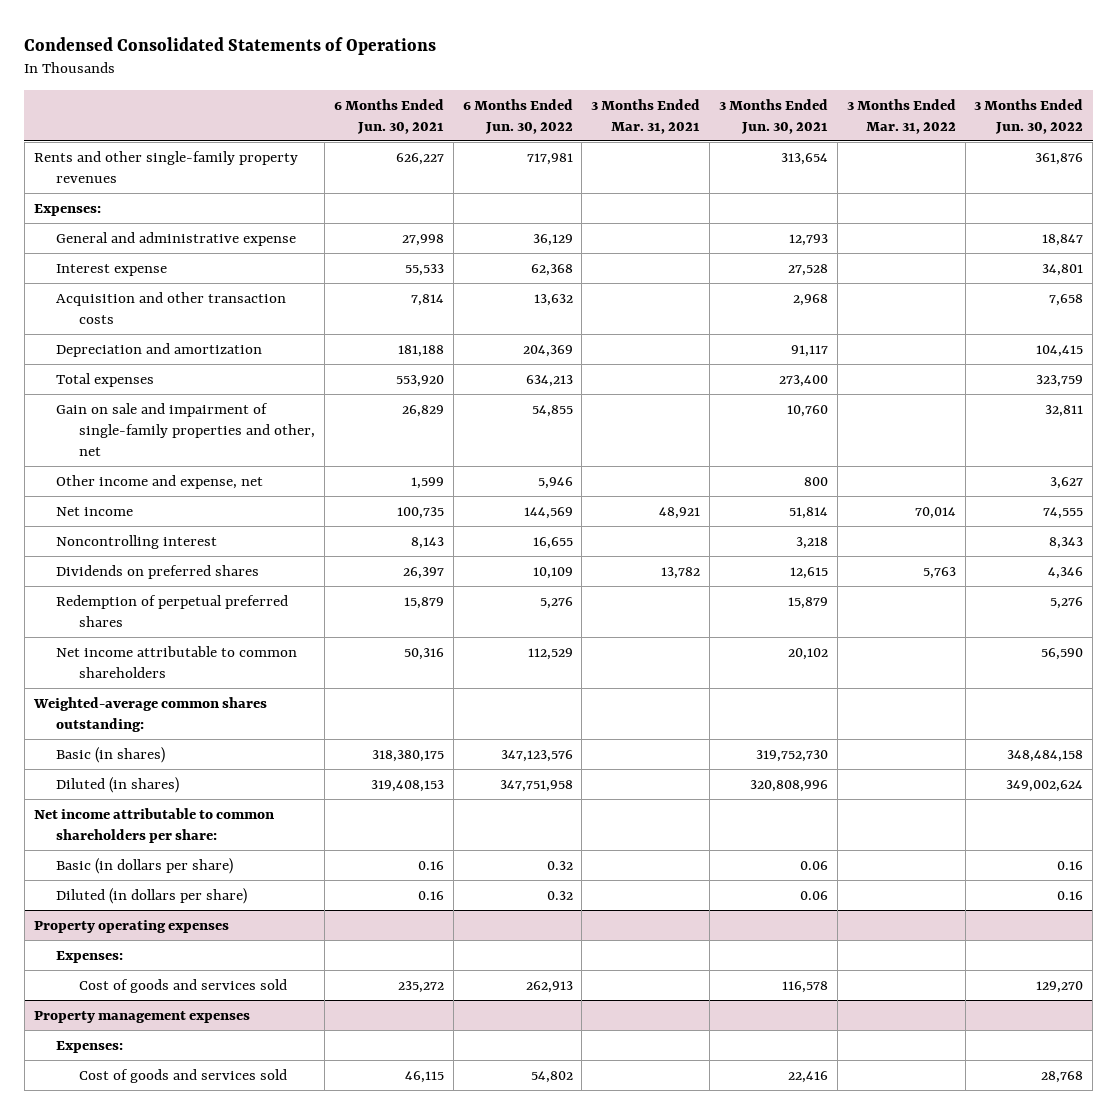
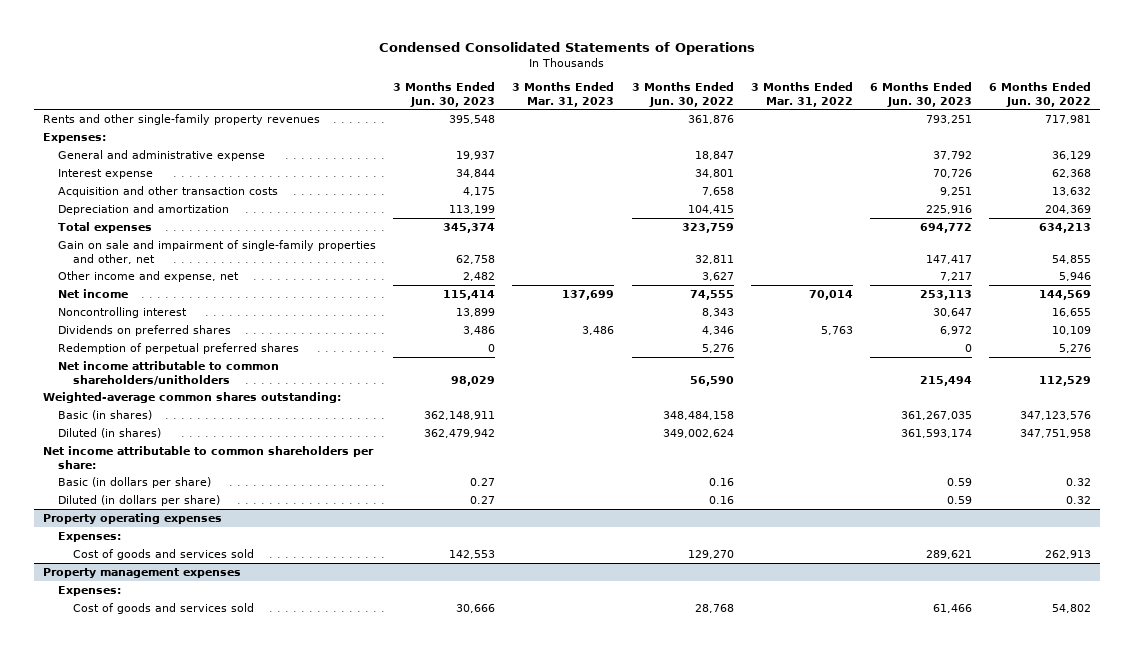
[333,98,444,134] 6 Months Ended Jun. 30, 2021 -> none
[591,98,701,134] 3 Months Ended Mar. 31, 2021 -> none
[719,98,829,134] 3 Months Ended Jun. 30, 2021 -> none
none -> [393,81,496,107] 3 Months Ended Jun. 30, 2023
none -> [512,81,615,107] 3 Months Ended Mar. 31, 2023
none -> [869,81,972,107] 6 Months Ended Jun. 30, 2023
[56,645,298,678] Net income attributable to common shareholders -> [58,360,280,385] Net income attributable to common shareholders/unitholders

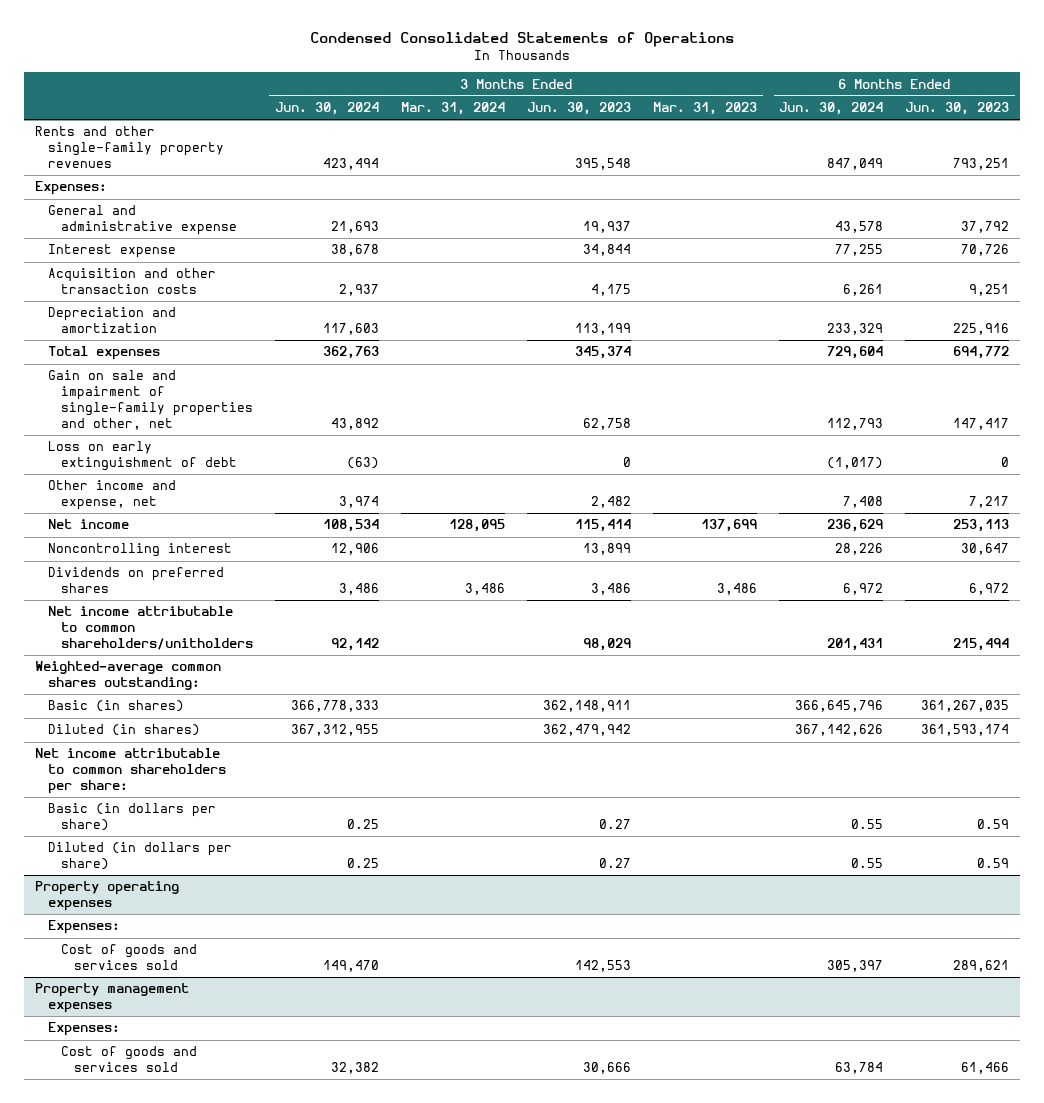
[631,81,734,107] 3 Months Ended Jun. 30, 2022 -> none
[750,81,853,107] 3 Months Ended Mar. 31, 2022 -> none
[989,81,1092,107] 6 Months Ended Jun. 30, 2022 -> none
none -> [275,102,380,116] Jun. 30, 2024
none -> [401,102,506,116] Mar. 31, 2024
none -> [779,102,884,116] Jun. 30, 2024
none -> [48,441,237,472] Loss on early extinguishment of debt
[58,342,300,354] Redemption of perpetual preferred shares -> none

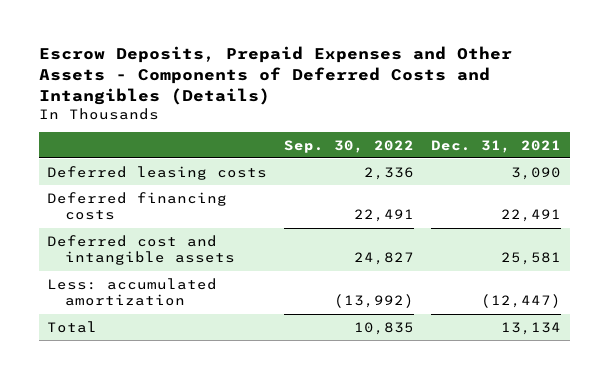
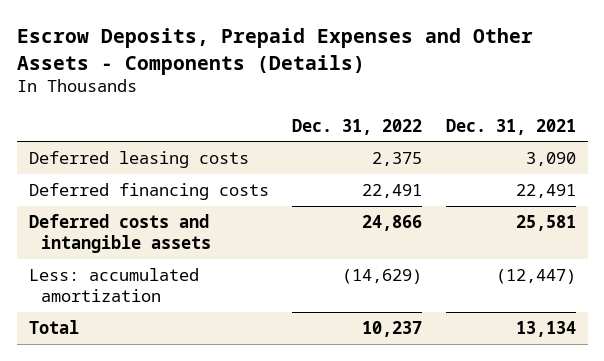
[38,46,512,105] Escrow Deposits, Prepaid Expenses and Other Assets - Components of Deferred Costs and Intangibles (Details) -> [16,28,533,75] Escrow Deposits, Prepaid Expenses and Other Assets - Components (Details)
[284,139,415,153] Sep. 30, 2022 -> none
none -> [292,118,423,135] Dec. 31, 2022
[47,234,235,266] Deferred cost and intangible assets -> [28,214,211,253] Deferred costs and intangible assets

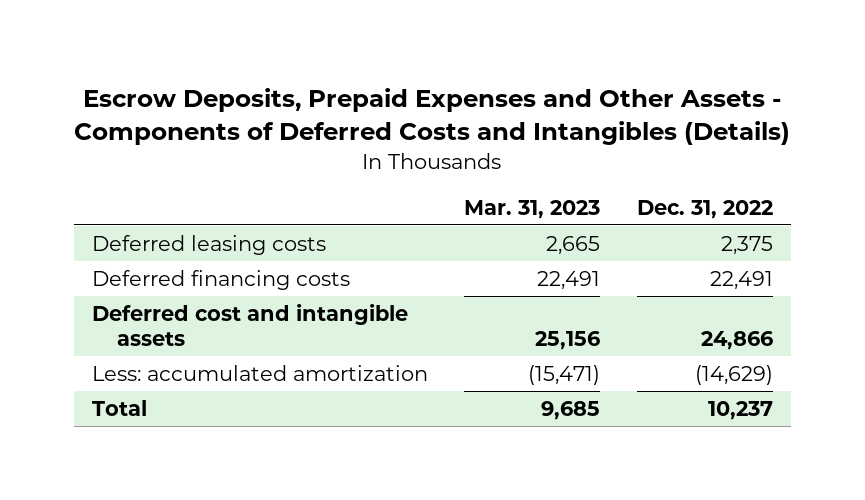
[16,28,533,75] Escrow Deposits, Prepaid Expenses and Other Assets - Components (Details) -> [74,88,791,146] Escrow Deposits, Prepaid Expenses and Other Assets - Components of Deferred Costs and Intangibles (Details)
[445,118,576,135] Dec. 31, 2021 -> none
none -> [464,199,601,219] Mar. 31, 2023
[28,214,211,253] Deferred costs and intangible assets -> [92,303,409,346] Deferred cost and intangible assets

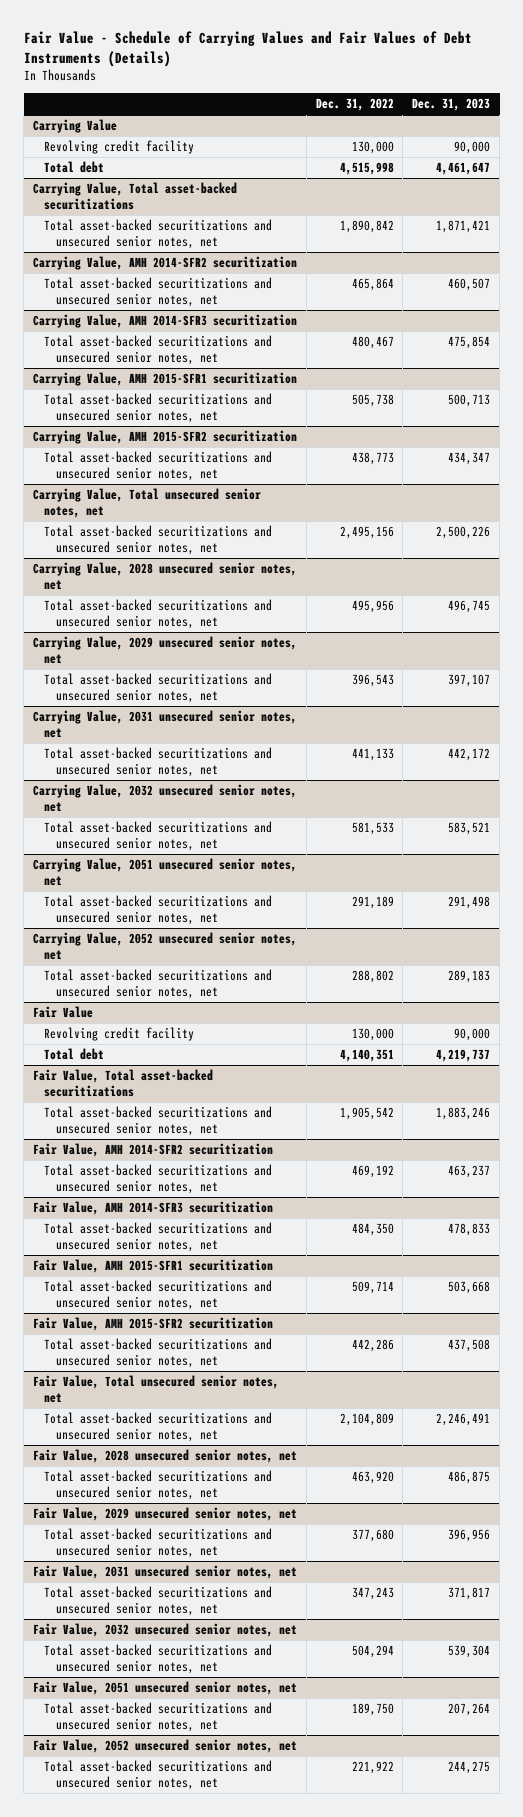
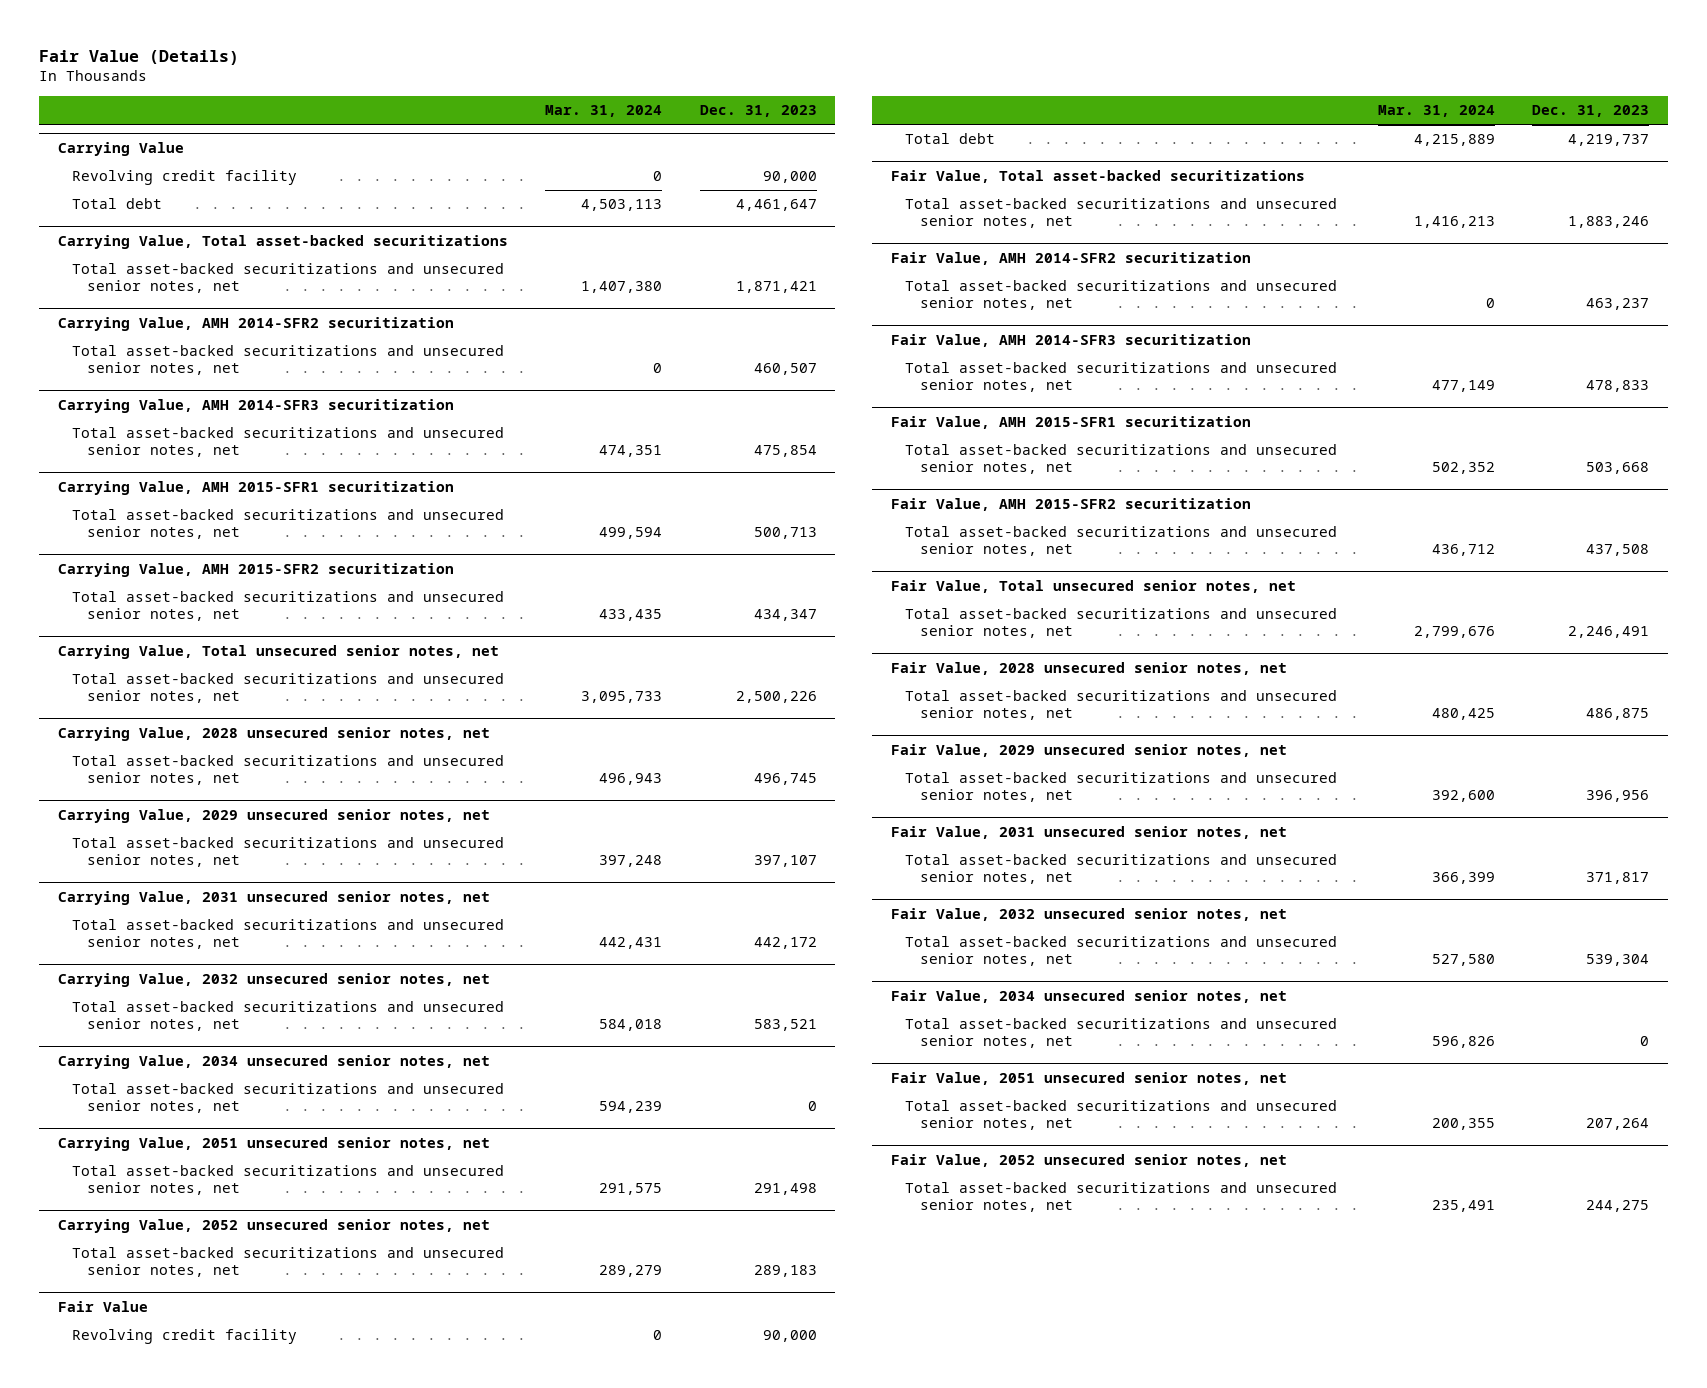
[23,31,472,68] Fair Value - Schedule of Carrying Values and Fair Values of Debt Instruments (Details) -> [38,49,239,65] Fair Value (Details)
[315,98,394,112] Dec. 31, 2022 -> none
none -> [545,105,663,118] Mar. 31, 2024
none -> [57,1054,490,1069] Carrying Value, 2034 unsecured senior notes, net
none -> [72,1083,505,1114] Total asset-backed securitizations and unsecured senior notes, net
none -> [890,989,1287,1003] Fair Value, 2034 unsecured senior notes, net
none -> [905,1018,1338,1049] Total asset-backed securitizations and unsecured senior notes, net

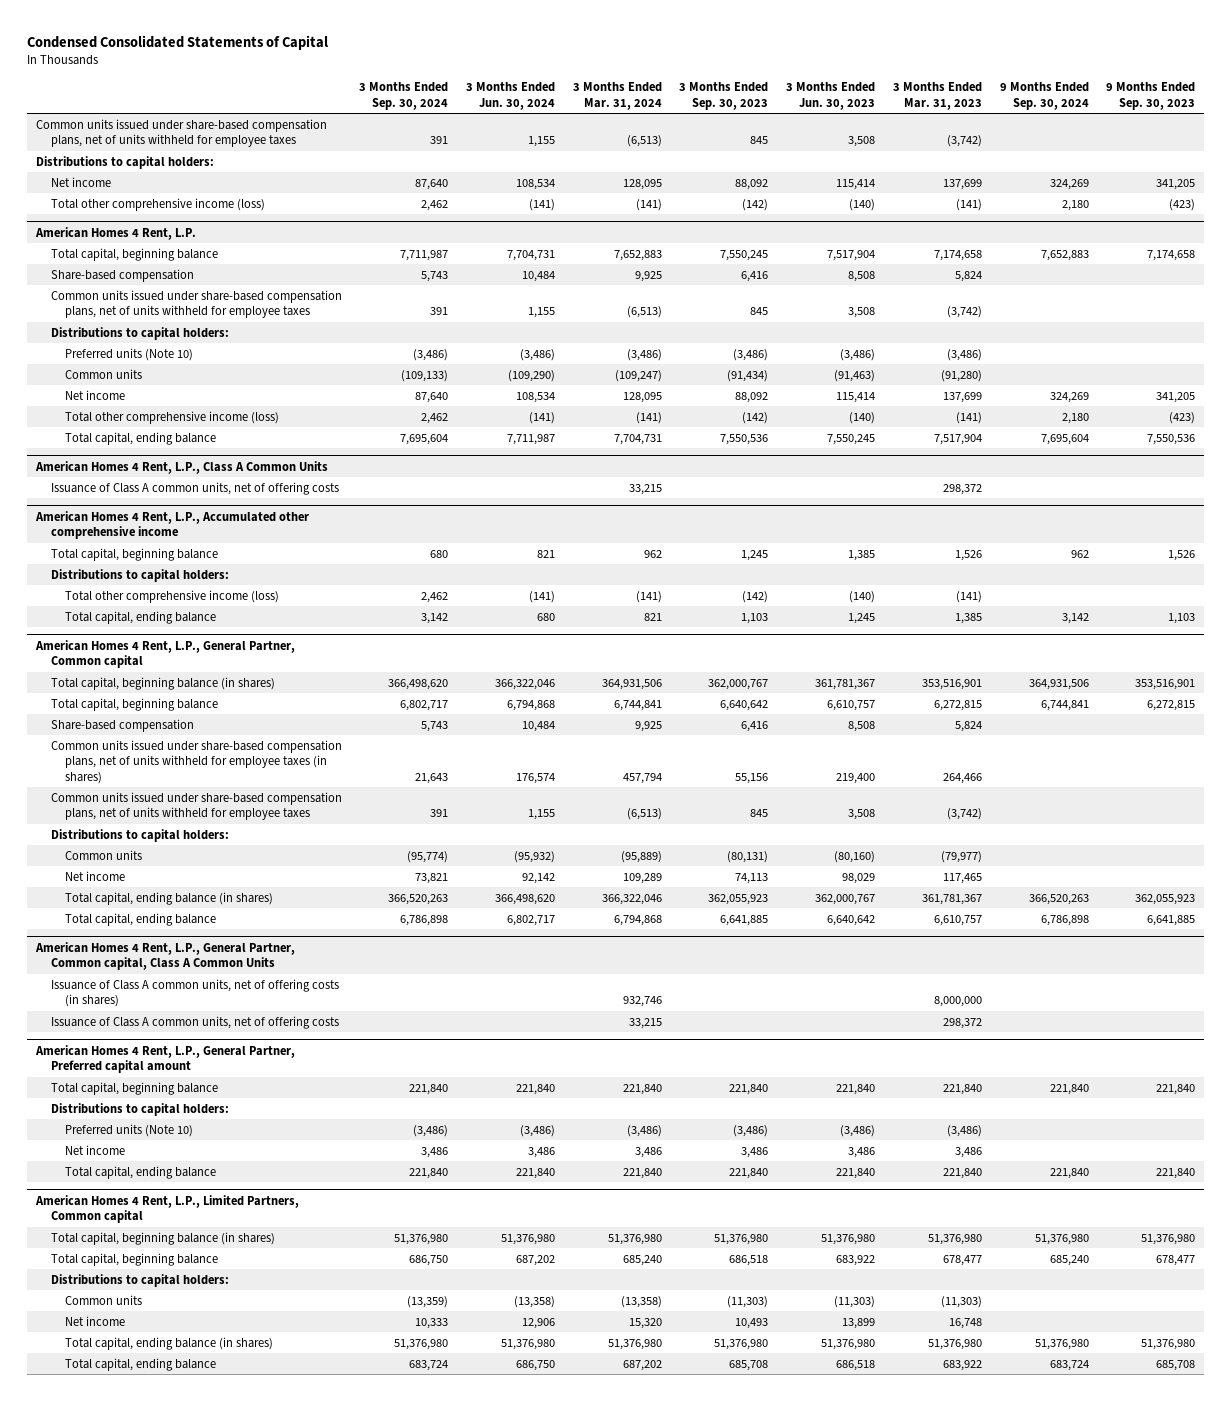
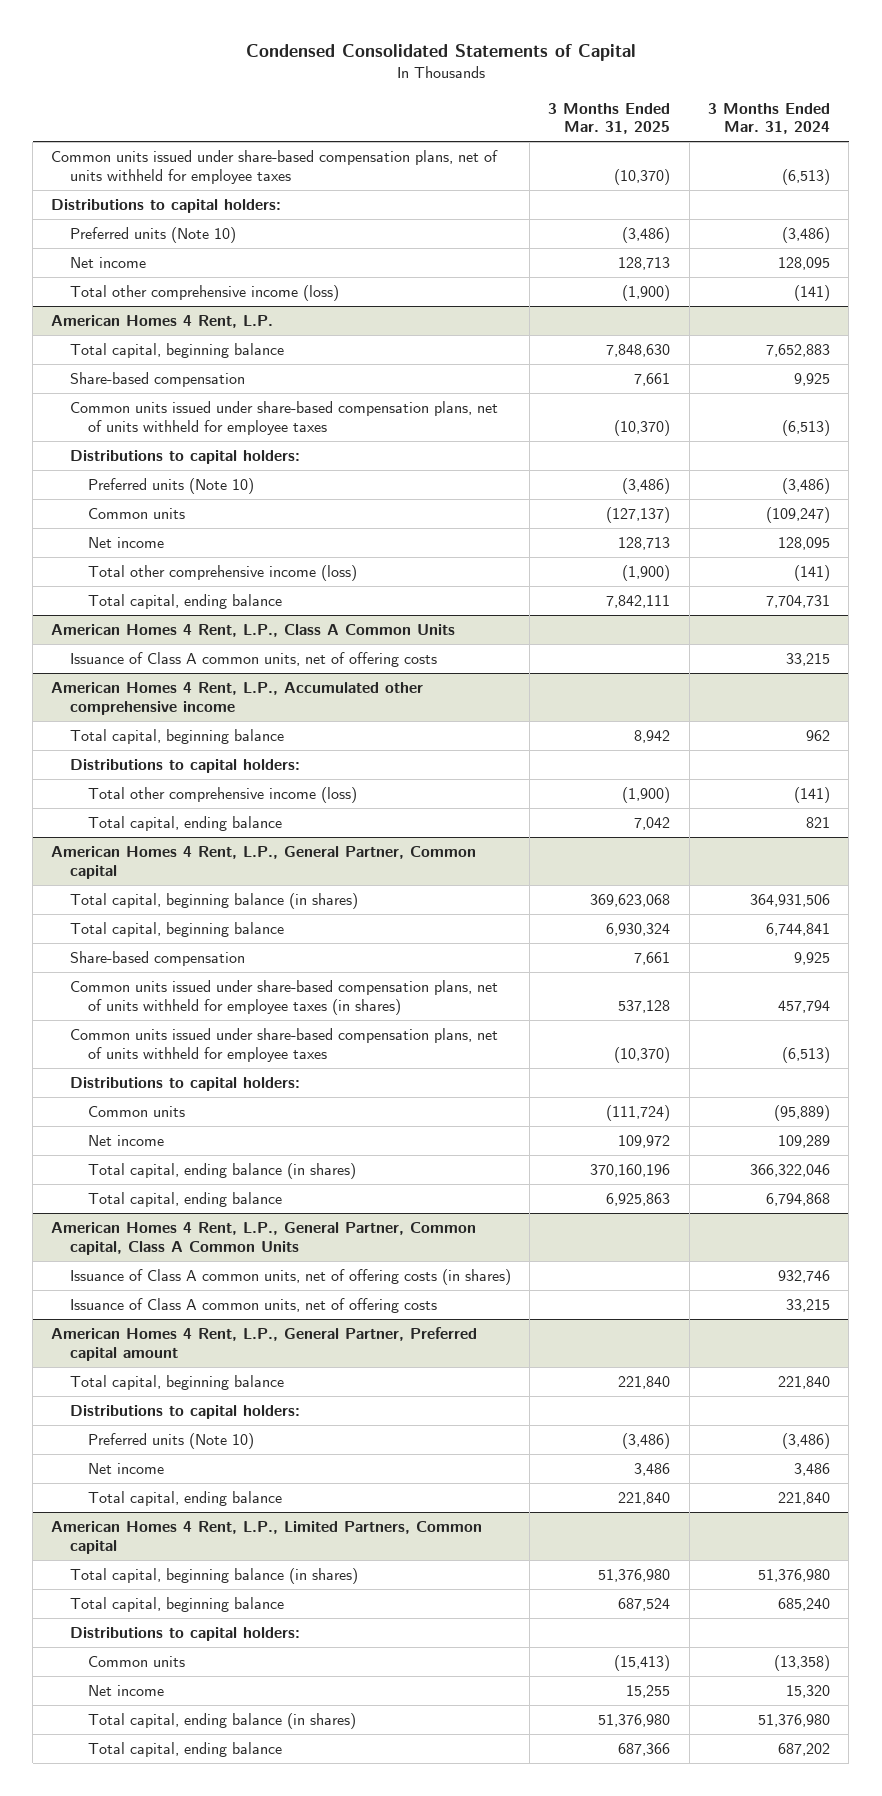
[359,82,449,110] 3 Months Ended Sep. 30, 2024 -> none
[466,82,556,110] 3 Months Ended Jun. 30, 2024 -> none
[679,82,769,110] 3 Months Ended Sep. 30, 2023 -> none
[786,82,876,110] 3 Months Ended Jun. 30, 2023 -> none
[892,82,982,110] 3 Months Ended Mar. 31, 2023 -> none
[999,82,1089,110] 9 Months Ended Sep. 30, 2024 -> none
[1106,82,1196,110] 9 Months Ended Sep. 30, 2023 -> none
none -> [548,102,671,135] 3 Months Ended Mar. 31, 2025
none -> [69,227,236,244] Preferred units (Note 10)

